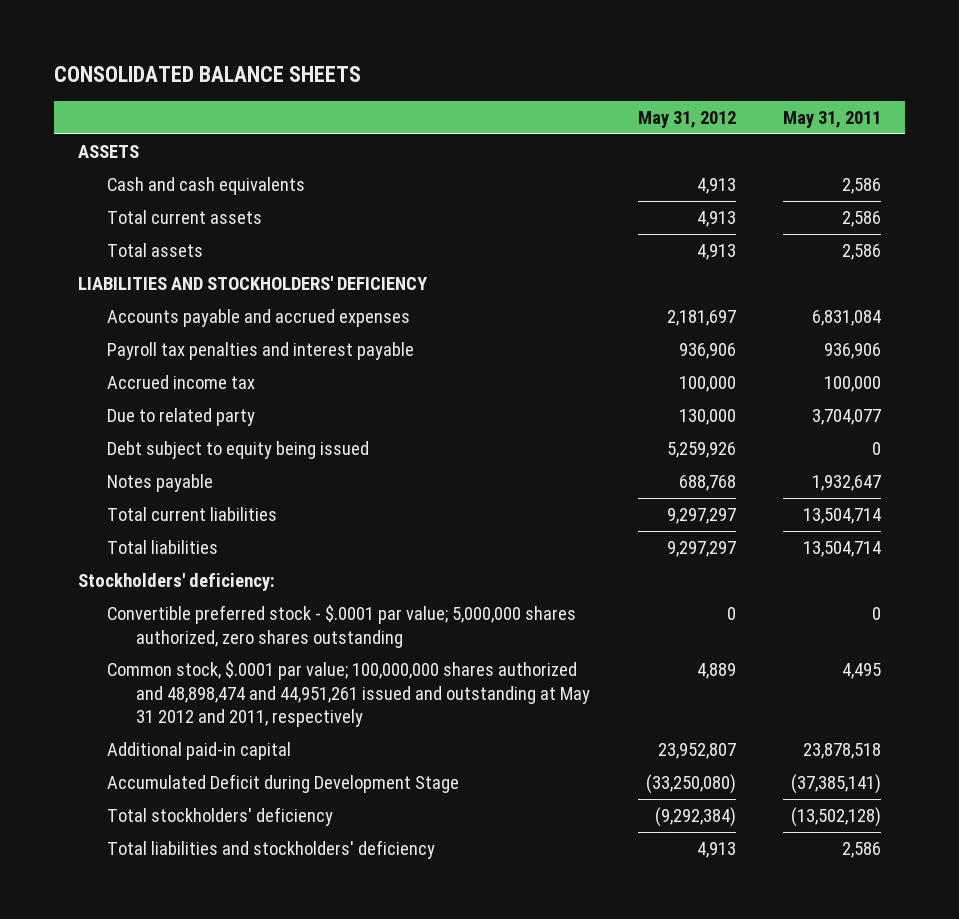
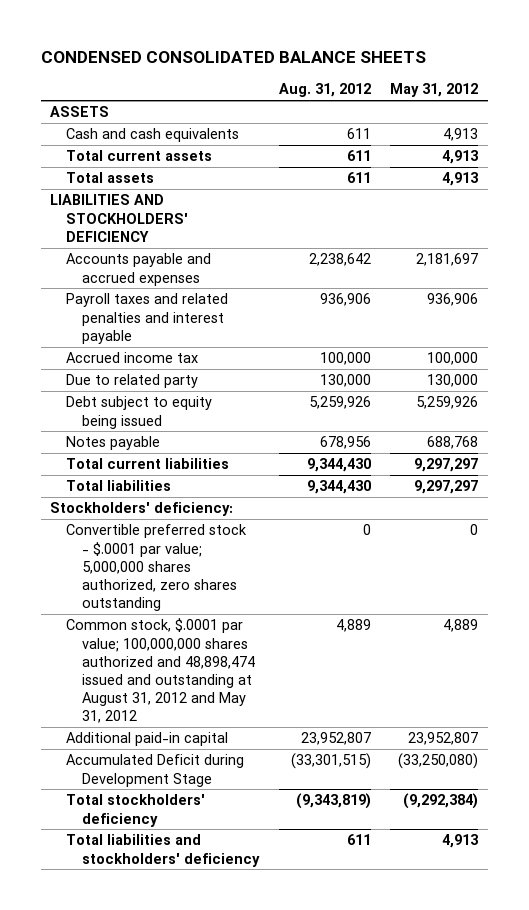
[53,66,361,83] CONSOLIDATED BALANCE SHEETS -> [40,51,426,64] CONDENSED CONSOLIDATED BALANCE SHEETS
[783,110,882,128] May 31, 2011 -> none
none -> [278,83,371,98] Aug. 31, 2012
[106,341,414,360] Payroll tax penalties and interest payable -> [66,293,229,344] Payroll taxes and related penalties and interest payable
[106,660,591,728] Common stock, $.0001 par value; 100,000,000 shares authorized and 48,898,474 and 44,951,261 issued and outstanding at May 31 2012 and 2011, respectively -> [66,618,256,724] Common stock, $.0001 par value; 100,000,000 shares authorized and 48,898,474 issued and outstanding at August 31, 2012 and May 31, 2012

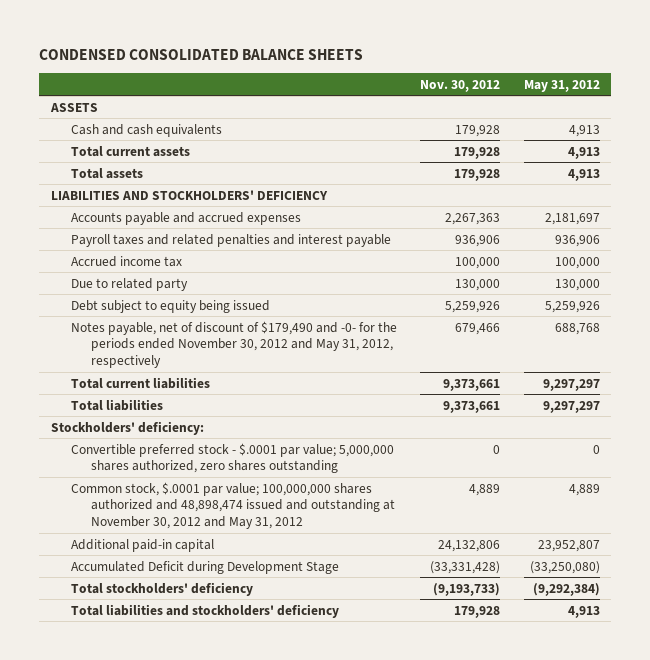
[278,83,371,98] Aug. 31, 2012 -> none
none -> [420,79,501,92] Nov. 30, 2012
[66,436,161,451] Notes payable -> [71,320,398,369] Notes payable, net of discount of $179,490 and -0- for the periods ended November 30, 2012 and May 31, 2012, respectively
[66,618,256,724] Common stock, $.0001 par value; 100,000,000 shares authorized and 48,898,474 issued and outstanding at August 31, 2012 and May 31, 2012 -> [71,481,396,530] Common stock, $.0001 par value; 100,000,000 shares authorized and 48,898,474 issued and outstanding at November 30, 2012 and May 31, 2012

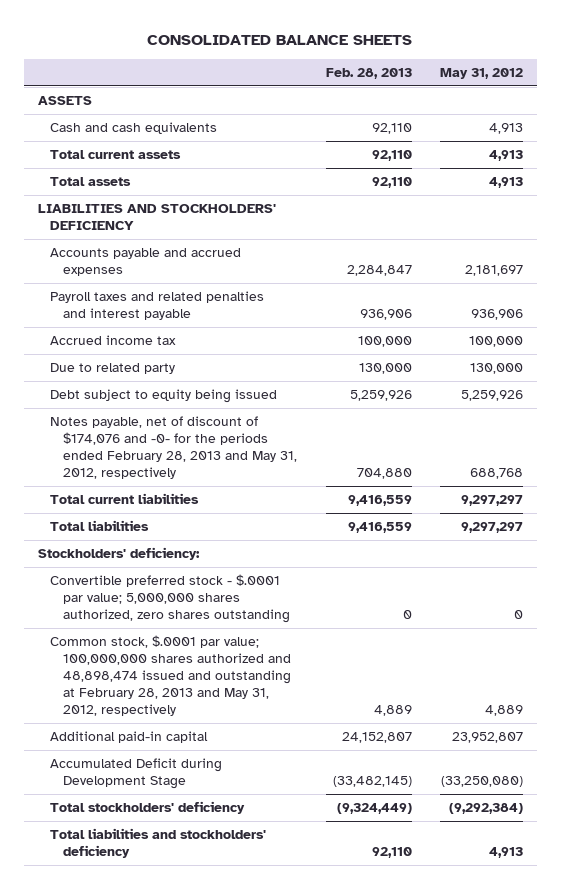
[38,48,363,60] CONDENSED CONSOLIDATED BALANCE SHEETS -> [147,34,413,45] CONSOLIDATED BALANCE SHEETS
[420,79,501,92] Nov. 30, 2012 -> none
none -> [325,67,412,79] Feb. 28, 2013
[71,320,398,369] Notes payable, net of discount of $179,490 and -0- for the periods ended November 30, 2012 and May 31, 2012, respectively -> [50,416,298,480] Notes payable, net of discount of $174,076 and -0- for the periods ended February 28, 2013 and May 31, 2012, respectively
[71,481,396,530] Common stock, $.0001 par value; 100,000,000 shares authorized and 48,898,474 issued and outstanding at November 30, 2012 and May 31, 2012 -> [50,635,292,717] Common stock, $.0001 par value; 100,000,000 shares authorized and 48,898,474 issued and outstanding at February 28, 2013 and May 31, 2012, respectively

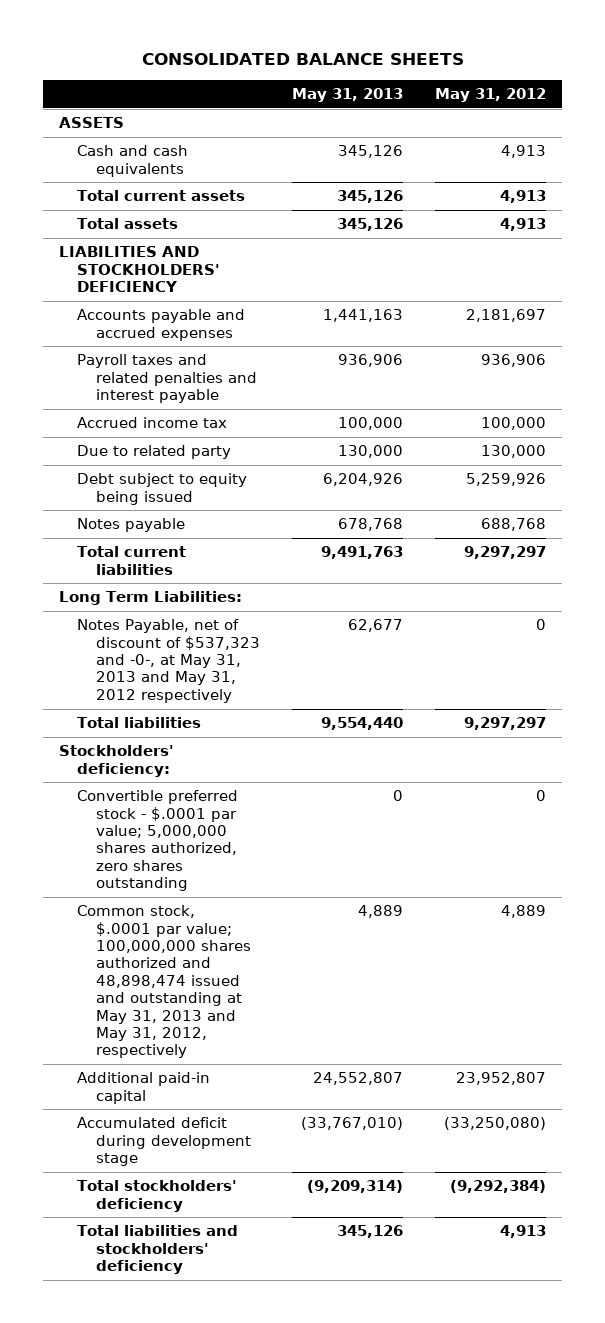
[325,67,412,79] Feb. 28, 2013 -> none
none -> [291,87,403,102] May 31, 2013
[50,416,298,480] Notes payable, net of discount of $174,076 and -0- for the periods ended February 28, 2013 and May 31, 2012, respectively -> [77,518,186,533] Notes payable
none -> [59,591,243,606] Long Term Liabilities:
none -> [77,619,260,703] Notes Payable, net of discount of $537,323 and -0-, at May 31, 2013 and May 31, 2012 respectively
[50,635,292,717] Common stock, $.0001 par value; 100,000,000 shares authorized and 48,898,474 issued and outstanding at February 28, 2013 and May 31, 2012, respectively -> [77,905,251,1059] Common stock, $.0001 par value; 100,000,000 shares authorized and 48,898,474 issued and outstanding at May 31, 2013 and May 31, 2012, respectively
[50,758,223,790] Accumulated Deficit during Development Stage -> [77,1117,251,1167] Accumulated deficit during development stage

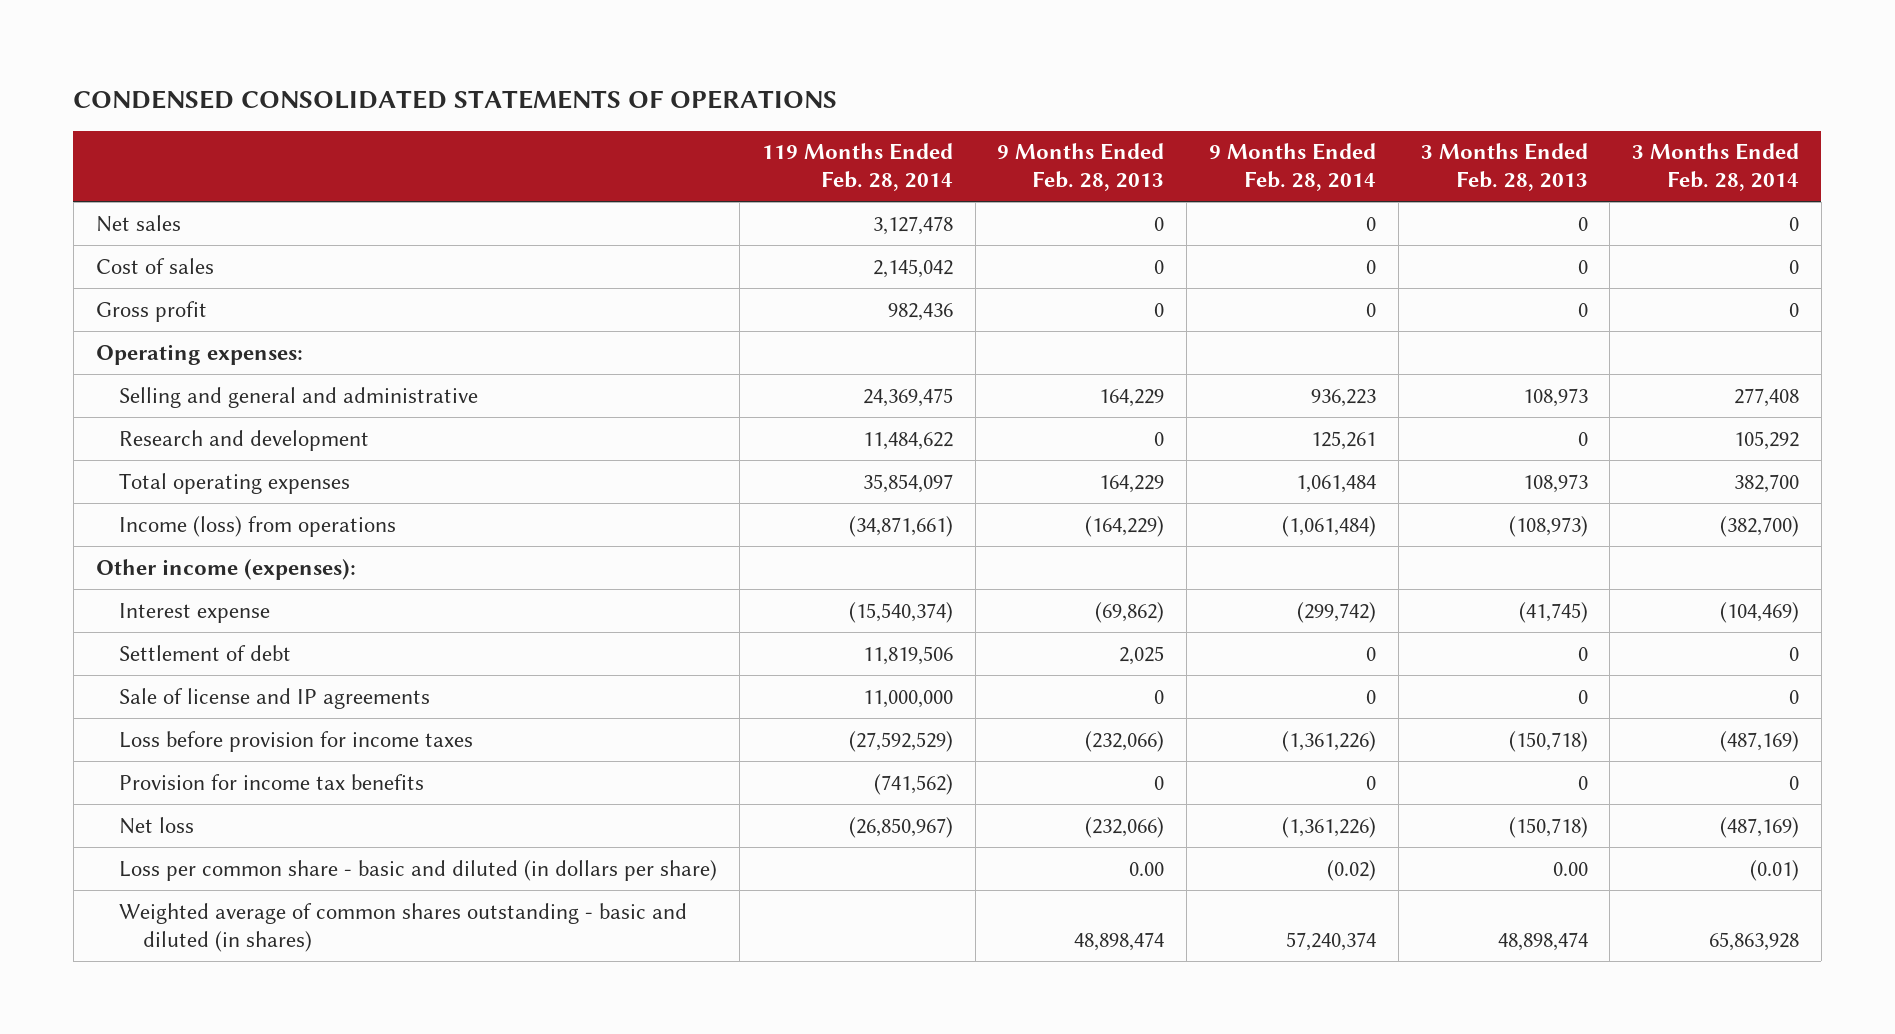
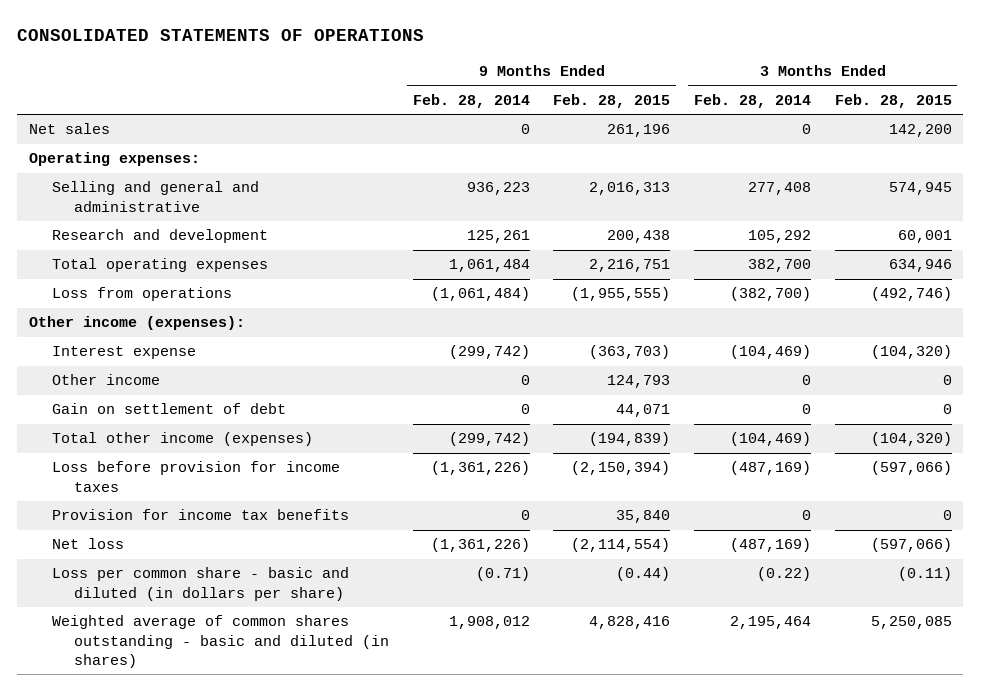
[73,90,838,110] CONDENSED CONSOLIDATED STATEMENTS OF OPERATIONS -> [17,28,425,41] CONSOLIDATED STATEMENTS OF OPERATIONS
[761,143,953,192] 119 Months Ended Feb. 28, 2014 -> none
[997,143,1165,192] 9 Months Ended Feb. 28, 2013 -> none
[1420,143,1588,192] 3 Months Ended Feb. 28, 2013 -> none
none -> [553,93,671,108] Feb. 28, 2015
none -> [834,93,952,108] Feb. 28, 2015
[95,257,214,274] Cost of sales -> none
[95,300,207,322] Gross profit -> none
[119,515,397,537] Income (loss) from operations -> [51,287,232,302] Loss from operations
[119,687,431,709] Sale of license and IP agreements -> none
none -> [51,374,160,386] Other income
[119,644,292,661] Settlement of debt -> [51,403,286,415] Gain on settlement of debt
none -> [51,432,313,447] Total other income (expenses)
[1327,859,1377,881] (0.02) -> [475,567,530,582] (0.71)
[1750,859,1800,881] (0.01) -> [756,567,811,582] (0.22)
[1286,931,1377,951] 57,240,374 -> [448,616,530,630] 1,908,012
[1709,931,1800,951] 65,863,928 -> [729,616,811,630] 2,195,464

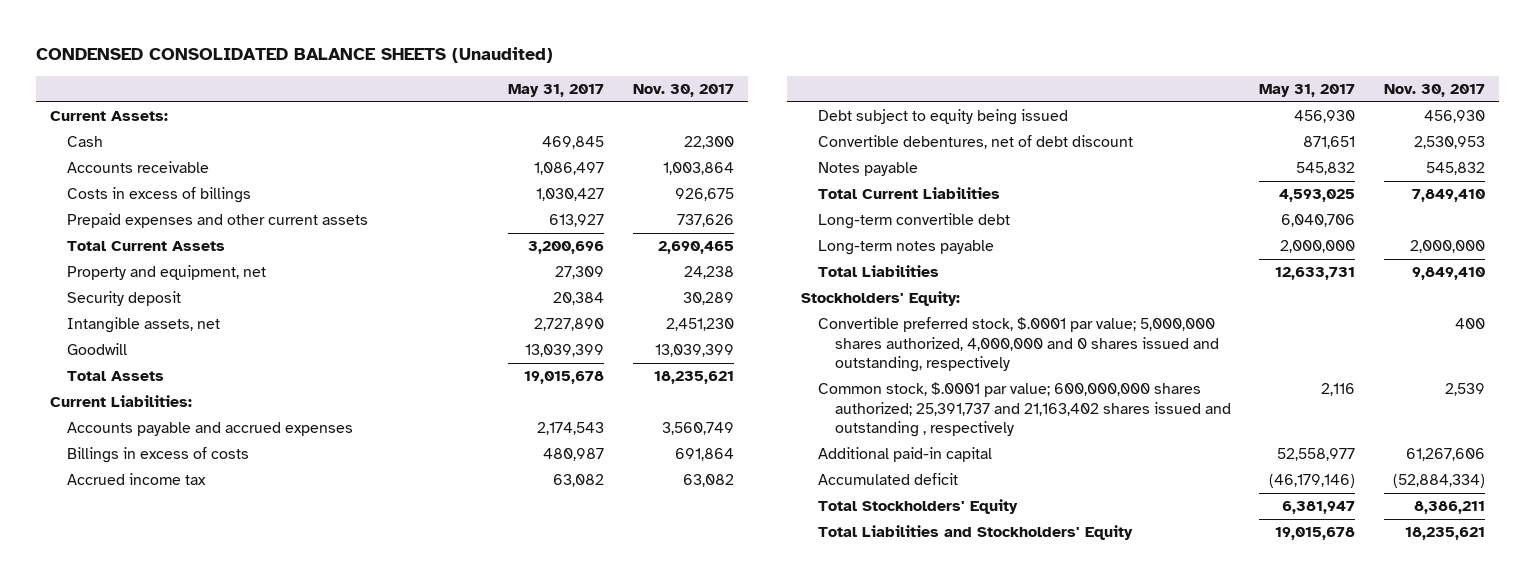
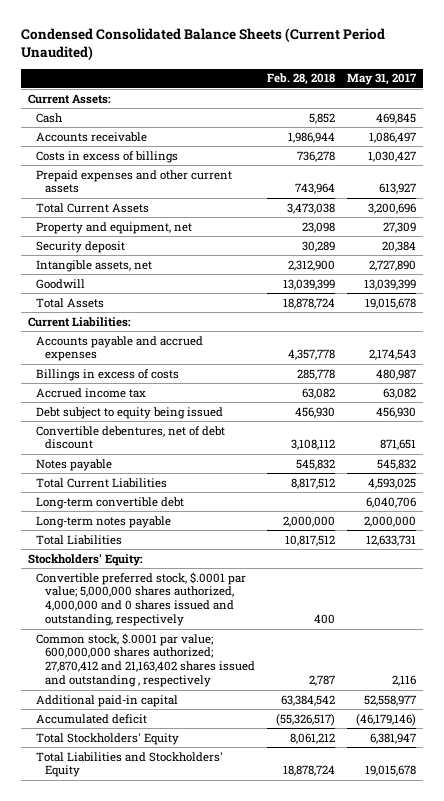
[35,47,553,64] CONDENSED CONSOLIDATED BALANCE SHEETS (Unaudited) -> [21,28,386,61] Condensed Consolidated Balance Sheets (Current Period Unaudited)
[632,84,734,98] Nov. 30, 2017 -> none
none -> [267,73,336,86] Feb. 28, 2018
[818,382,1231,438] Common stock, $.0001 par value; 600,000,000 shares authorized; 25,391,737 and 21,163,402 shares issued and outstanding , respectively -> [36,632,255,688] Common stock, $.0001 par value; 600,000,000 shares authorized; 27,870,412 and 21,163,402 shares issued and outstanding , respectively

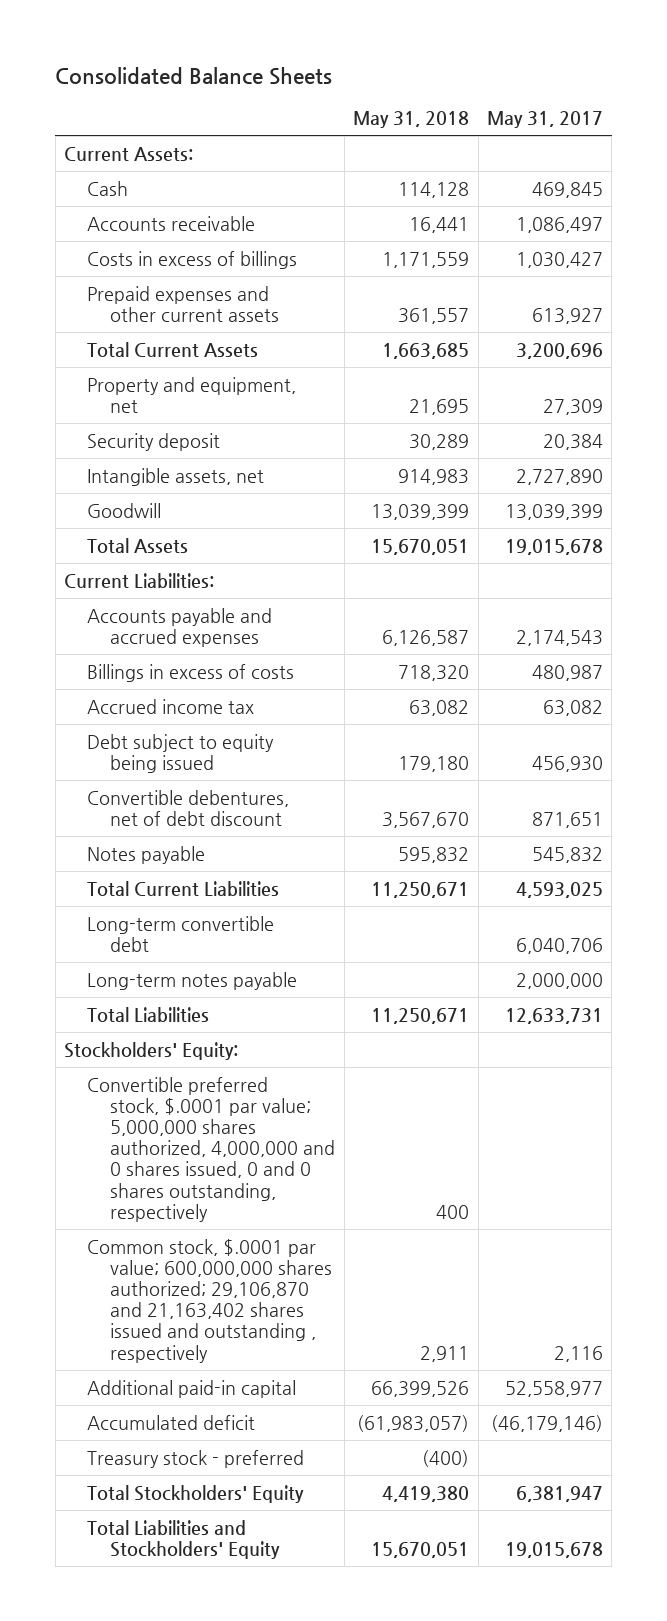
[21,28,386,61] Condensed Consolidated Balance Sheets (Current Period Unaudited) -> [55,66,333,85] Consolidated Balance Sheets
[267,73,336,86] Feb. 28, 2018 -> none
none -> [353,111,470,129] May 31, 2018
[36,571,247,627] Convertible preferred stock, $.0001 par value; 5,000,000 shares authorized, 4,000,000 and 0 shares issued and outstanding, respectively -> [87,1076,336,1222] Convertible preferred stock, $.0001 par value; 5,000,000 shares authorized, 4,000,000 and 0 shares issued, 0 and 0 shares outstanding, respectively
[36,632,255,688] Common stock, $.0001 par value; 600,000,000 shares authorized; 27,870,412 and 21,163,402 shares issued and outstanding , respectively -> [87,1238,333,1363] Common stock, $.0001 par value; 600,000,000 shares authorized; 29,106,870 and 21,163,402 shares issued and outstanding , respectively
none -> [87,1449,305,1468] Treasury stock - preferred

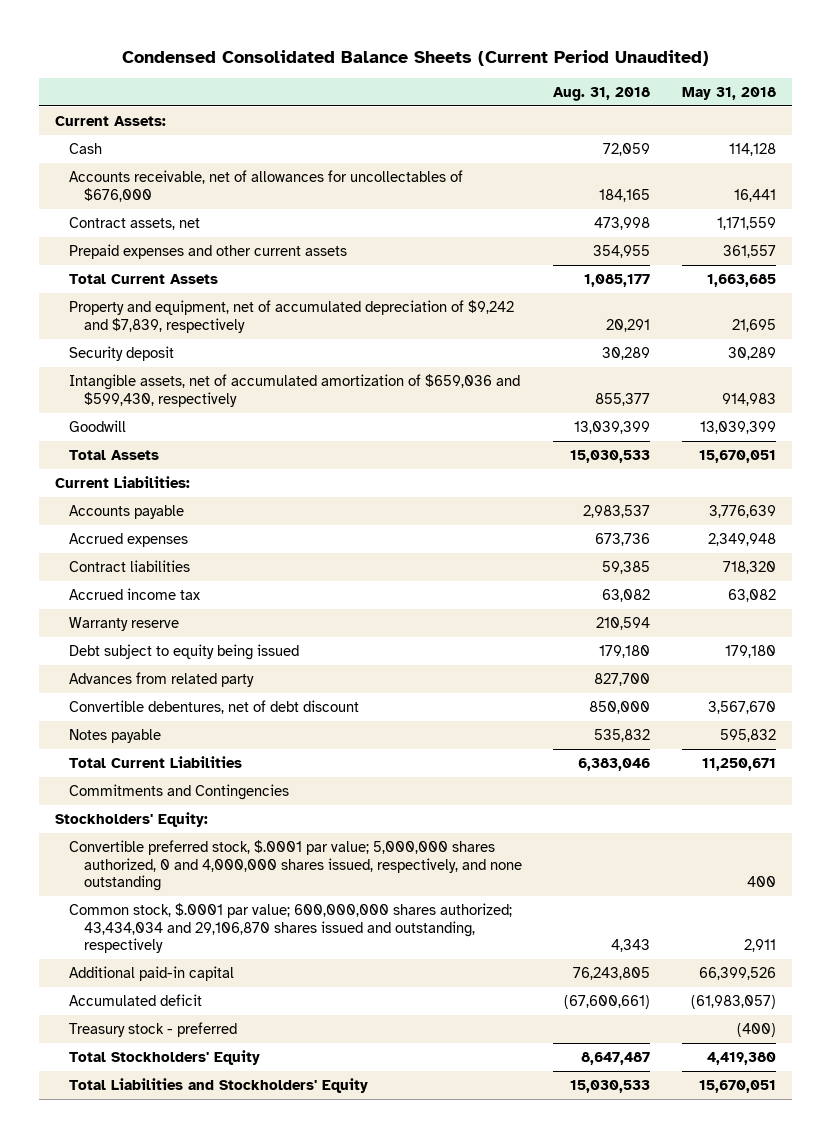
[55,66,333,85] Consolidated Balance Sheets -> [121,49,709,66] Condensed Consolidated Balance Sheets (Current Period Unaudited)
[486,111,603,129] May 31, 2017 -> none
none -> [553,86,651,101] Aug. 31, 2018
[87,215,256,231] Accounts receivable -> [69,170,464,202] Accounts receivable, net of allowances for uncollectables of $676,000
[87,250,298,269] Costs in excess of billings -> [69,217,201,231] Contract assets, net
[87,376,297,413] Property and equipment, net -> [69,300,515,333] Property and equipment, net of accumulated depreciation of $9,242 and $7,839, respectively
[87,467,265,486] Intangible assets, net -> [69,374,521,407] Intangible assets, net of accumulated amortization of $659,036 and $599,430, respectively
[87,607,273,647] Accounts payable and accrued expenses -> none
none -> [69,505,185,520] Accounts payable
none -> [69,533,189,548] Accrued expenses
[87,663,295,682] Billings in excess of costs -> [69,560,191,573] Contract liabilities
none -> [69,617,180,632] Warranty reserve
none -> [69,672,255,688] Advances from related party
[87,915,275,952] Long-term convertible debt -> none
[87,971,298,990] Long-term notes payable -> none
[87,1006,210,1022] Total Liabilities -> none
none -> [69,784,290,801] Commitments and Contingencies
[87,1076,336,1222] Convertible preferred stock, $.0001 par value; 5,000,000 shares authorized, 4,000,000 and 0 shares issued, 0 and 0 shares outstanding, respectively -> [69,840,522,891] Convertible preferred stock, $.0001 par value; 5,000,000 shares authorized, 0 and 4,000,000 shares issued, respectively, and none outstanding
[87,1238,333,1363] Common stock, $.0001 par value; 600,000,000 shares authorized; 29,106,870 and 21,163,402 shares issued and outstanding , respectively -> [69,903,513,953] Common stock, $.0001 par value; 600,000,000 shares authorized; 43,434,034 and 29,106,870 shares issued and outstanding, respectively

